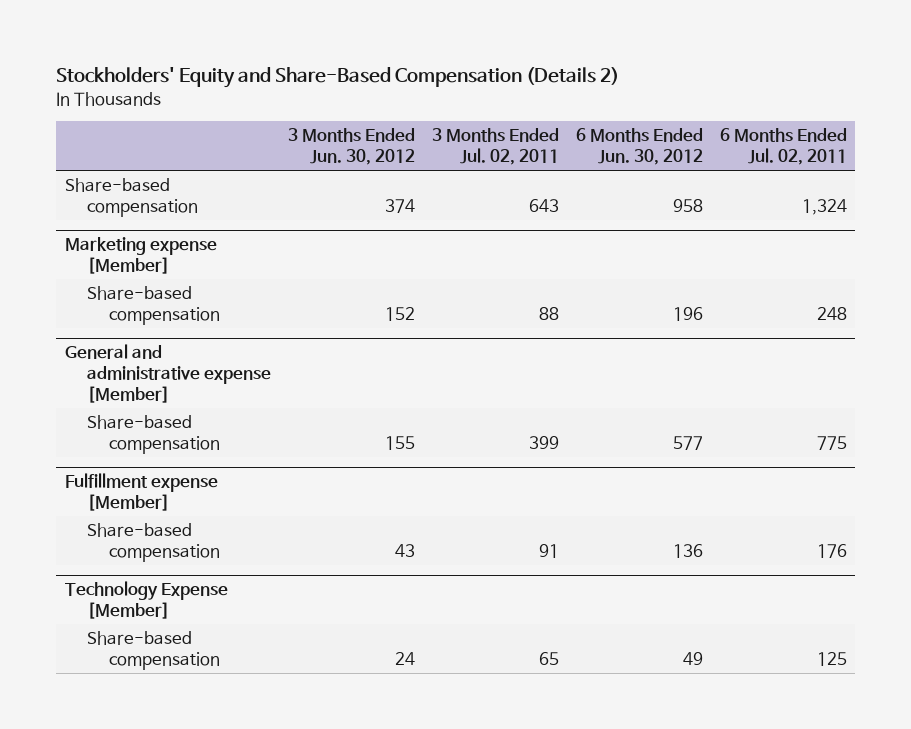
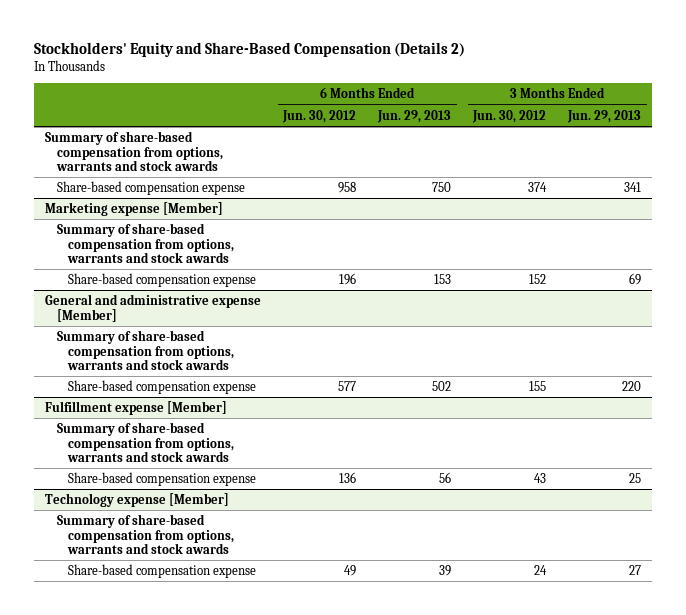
[431,128,559,166] 3 Months Ended Jul. 02, 2011 -> none
[719,128,847,166] 6 Months Ended Jul. 02, 2011 -> none
none -> [377,109,452,123] Jun. 29, 2013
none -> [567,109,642,123] Jun. 29, 2013
none -> [45,131,223,171] Summary of share-based compensation from options, warrants and stock awards
[64,177,198,217] Share-based compensation -> [56,181,245,196] Share-based compensation expense
none -> [56,223,234,263] Summary of share-based compensation from options, warrants and stock awards
[86,285,220,325] Share-based compensation -> [67,273,256,288] Share-based compensation expense
none -> [56,330,234,370] Summary of share-based compensation from options, warrants and stock awards
[86,414,220,454] Share-based compensation -> [67,380,256,395] Share-based compensation expense
none -> [56,422,234,462] Summary of share-based compensation from options, warrants and stock awards
[86,522,220,562] Share-based compensation -> [67,472,256,487] Share-based compensation expense
[64,581,228,620] Technology Expense [Member] -> [45,493,230,508] Technology expense [Member]
none -> [56,514,234,554] Summary of share-based compensation from options, warrants and stock awards
[86,630,220,670] Share-based compensation -> [67,564,256,579] Share-based compensation expense

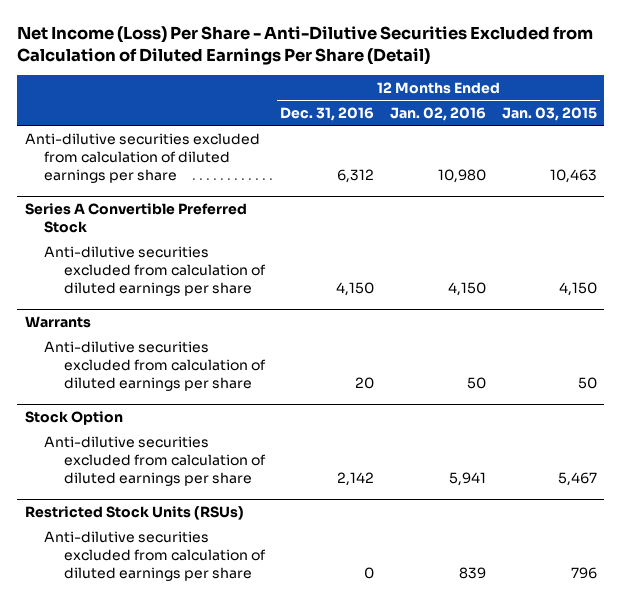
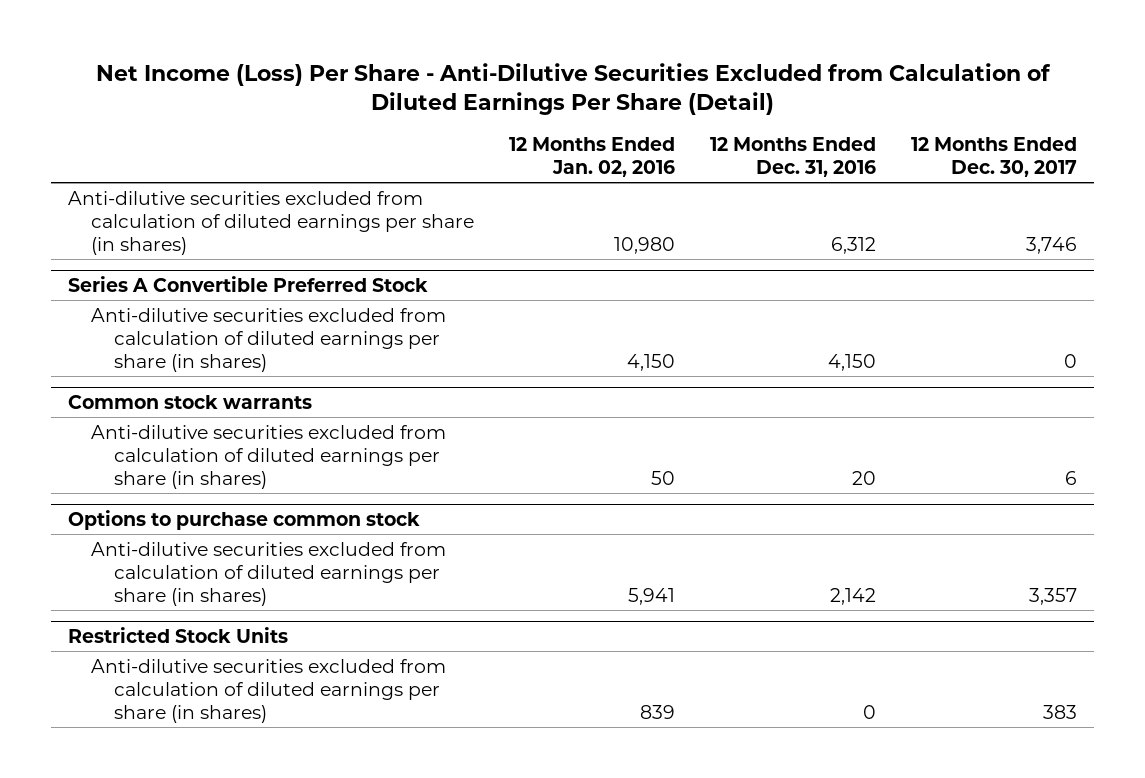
[501,106,597,121] Jan. 03, 2015 -> none
none -> [910,137,1077,178] 12 Months Ended Dec. 30, 2017
[24,132,260,183] Anti-dilutive securities excluded from calculation of diluted earnings per share -> [68,190,475,255] Anti-dilutive securities excluded from calculation of diluted earnings per share (in shares)
[44,245,266,296] Anti-dilutive securities excluded from calculation of diluted earnings per share -> [91,307,447,372] Anti-dilutive securities excluded from calculation of diluted earnings per share (in shares)
[24,315,91,328] Warrants -> [68,395,313,410] Common stock warrants
[44,340,266,391] Anti-dilutive securities excluded from calculation of diluted earnings per share -> [91,424,447,489] Anti-dilutive securities excluded from calculation of diluted earnings per share (in shares)
[24,410,123,425] Stock Option -> [68,510,421,531] Options to purchase common stock
[44,435,266,486] Anti-dilutive securities excluded from calculation of diluted earnings per share -> [91,541,447,606] Anti-dilutive securities excluded from calculation of diluted earnings per share (in shares)
[24,505,244,520] Restricted Stock Units (RSUs) -> [68,627,289,644] Restricted Stock Units
[44,530,266,581] Anti-dilutive securities excluded from calculation of diluted earnings per share -> [91,658,447,723] Anti-dilutive securities excluded from calculation of diluted earnings per share (in shares)

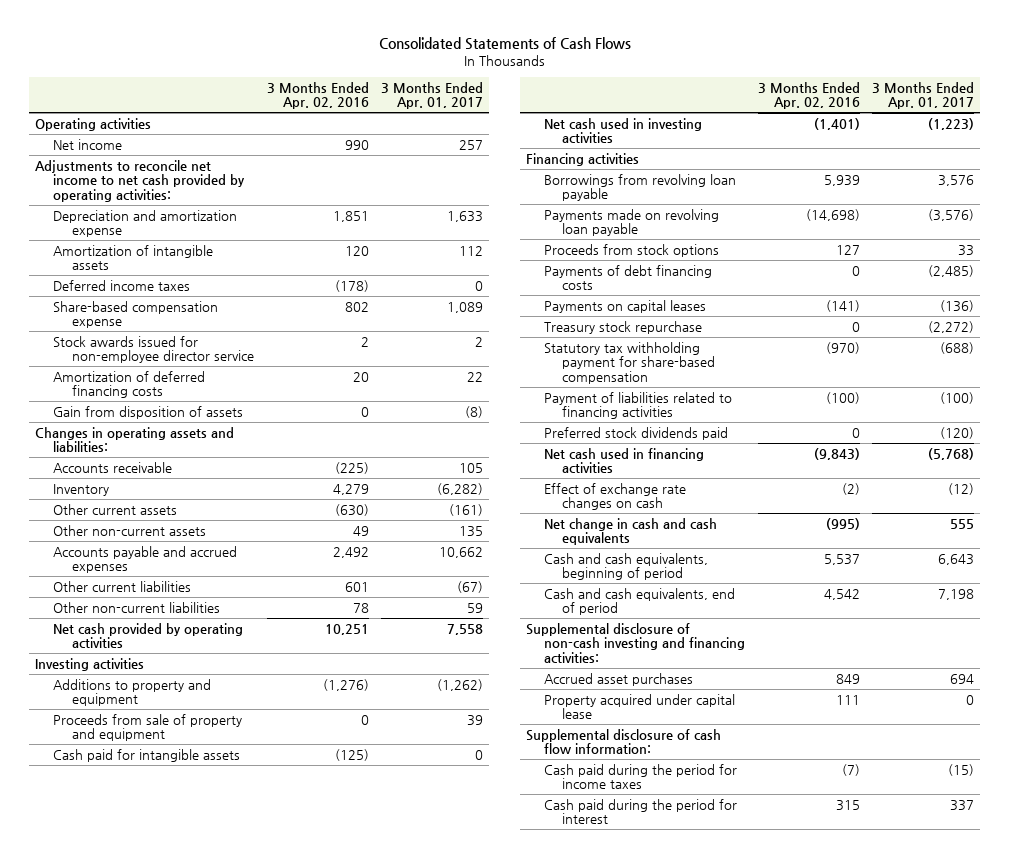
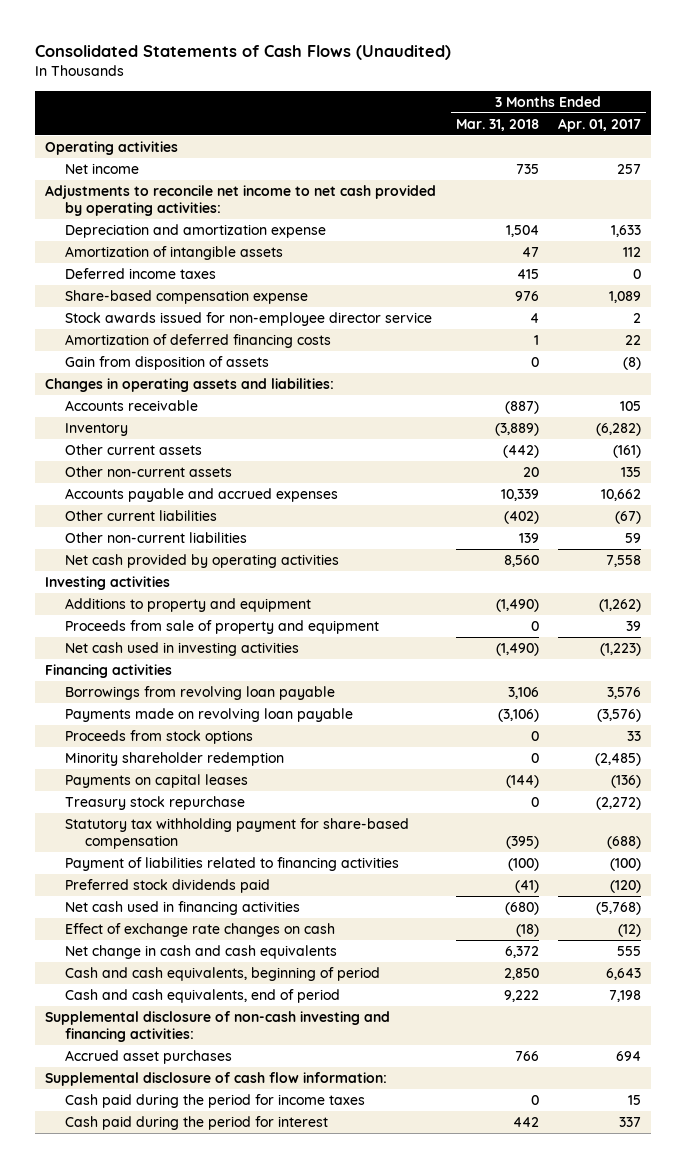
[378,37,631,51] Consolidated Statements of Cash Flows -> [35,45,452,61] Consolidated Statements of Cash Flows (Unaudited)
[266,81,369,110] 3 Months Ended Apr. 02, 2016 -> none
none -> [455,118,539,131] Mar. 31, 2018
[53,748,241,762] Cash paid for intangible assets -> none
[544,264,713,291] Payments of debt financing costs -> [64,752,284,767] Minority shareholder redemption
[544,693,736,720] Property acquired under capital lease -> none
[947,763,974,776] (15) -> [628,1095,642,1106] 15

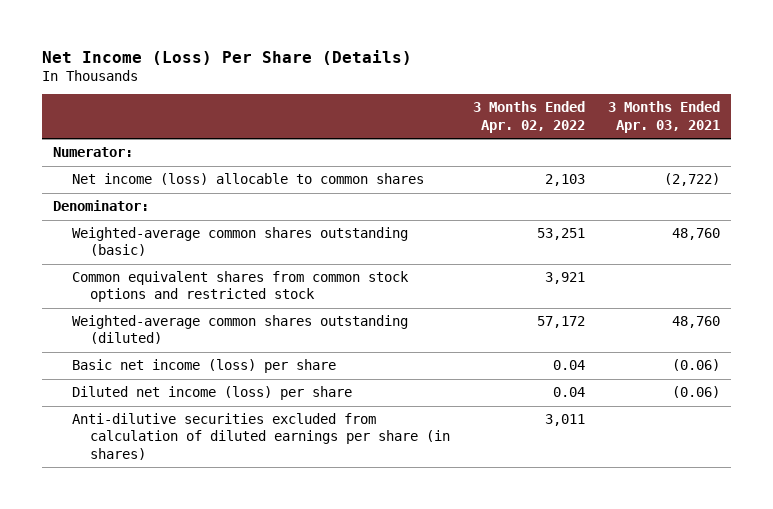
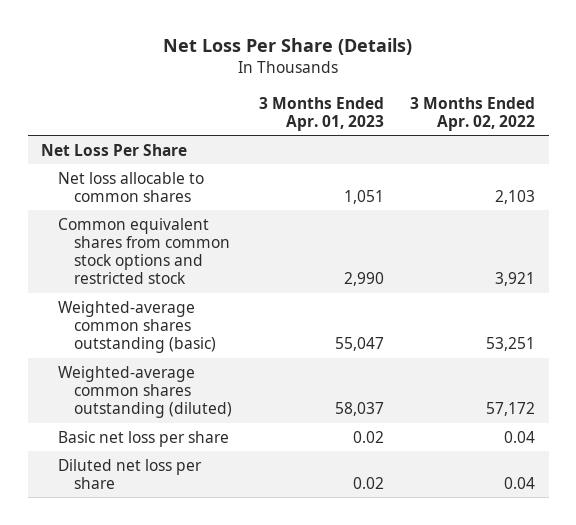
[41,49,412,65] Net Income (Loss) Per Share (Details) -> [163,38,413,56] Net Loss Per Share (Details)
[608,101,721,133] 3 Months Ended Apr. 03, 2021 -> none
none -> [258,96,384,131] 3 Months Ended Apr. 01, 2023
[53,147,134,158] Numerator: -> none
[53,200,150,212] Denominator: -> none
none -> [41,143,188,156] Net Loss Per Share
[71,173,424,186] Net income (loss) allocable to common shares -> [57,171,204,202] Net loss allocable to common shares
[71,227,408,257] Weighted-average common shares outstanding (basic) -> [57,300,217,354] Weighted-average common shares outstanding (basic)
[71,413,451,460] Anti-dilutive securities excluded from calculation of diluted earnings per share (in shares) -> none
[71,359,336,374] Basic net income (loss) per share -> [57,430,229,447] Basic net loss per share
[71,386,352,401] Diluted net income (loss) per share -> [57,458,202,489] Diluted net loss per share

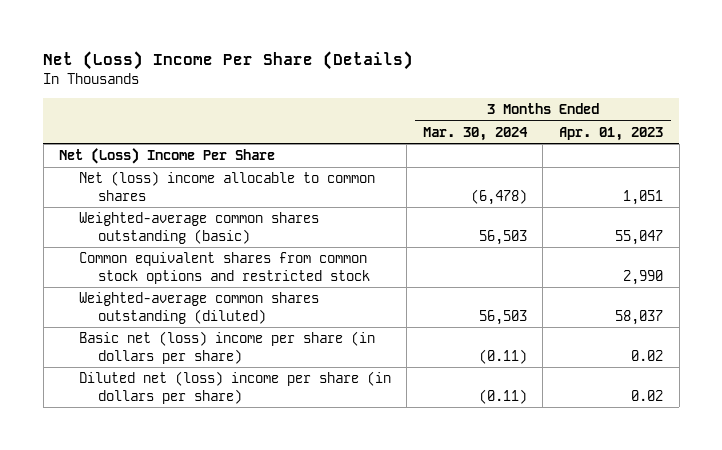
[163,38,413,56] Net Loss Per Share (Details) -> [43,51,414,71] Net (Loss) Income Per Share (Details)
[410,96,536,131] 3 Months Ended Apr. 02, 2022 -> none
none -> [422,127,528,142] Mar. 30, 2024
[41,143,188,156] Net Loss Per Share -> [59,148,276,165] Net (Loss) Income Per Share
[57,171,204,202] Net loss allocable to common shares -> [78,171,375,201] Net (loss) income allocable to common shares
[57,217,231,285] Common equivalent shares from common stock options and restricted stock -> [78,252,370,284] Common equivalent shares from common stock options and restricted stock
[57,430,229,447] Basic net loss per share -> [78,331,375,364] Basic net (loss) income per share (in dollars per share)
[57,458,202,489] Diluted net loss per share -> [78,371,391,404] Diluted net (loss) income per share (in dollars per share)

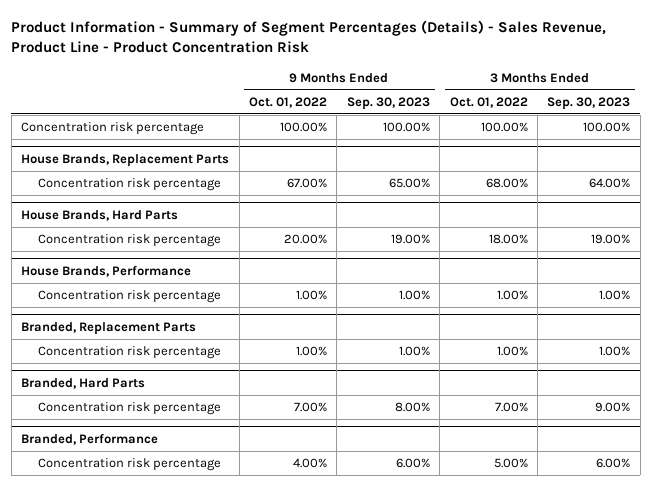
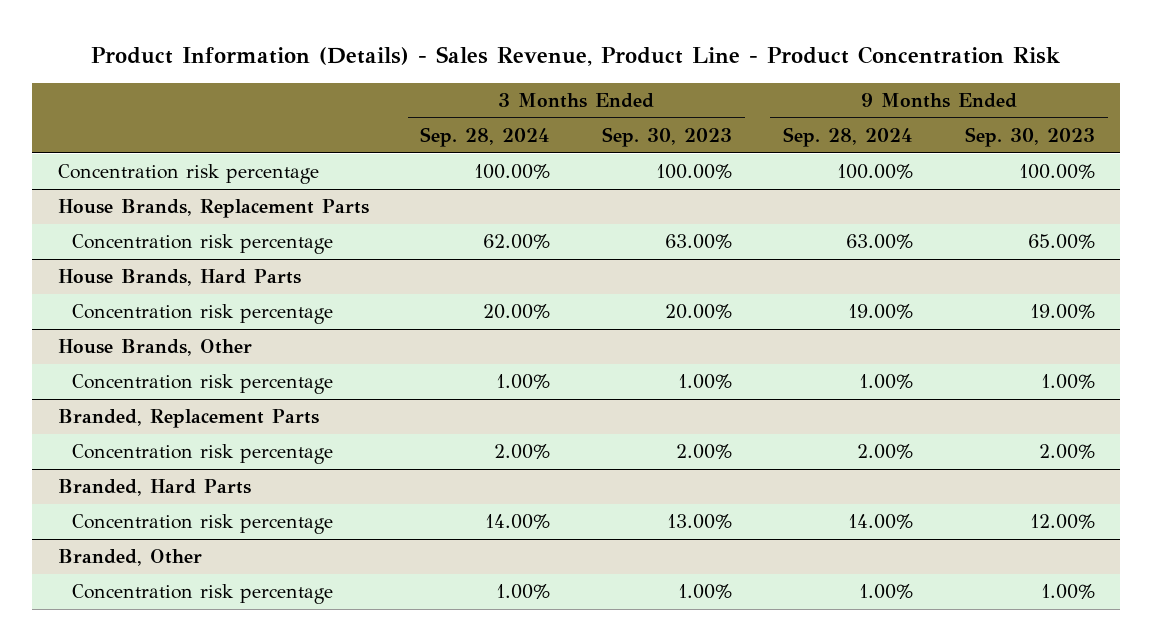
[11,19,607,54] Product Information - Summary of Segment Percentages (Details) - Sales Revenue, Product Line - Product Concentration Risk -> [91,45,1061,66] Product Information (Details) - Sales Revenue, Product Line - Product Concentration Risk
[249,96,328,108] Oct. 01, 2022 -> none
[449,96,528,108] Oct. 01, 2022 -> none
none -> [420,127,551,148] Sep. 28, 2024
none -> [783,127,914,148] Sep. 28, 2024
[589,178,631,189] 64.00% -> [664,234,732,250] 63.00%
[591,234,631,245] 19.00% -> [664,304,732,320] 20.00%
[21,264,192,277] House Brands, Performance -> [58,339,253,357] House Brands, Other
[398,346,430,357] 1.00% -> [1038,444,1095,460] 2.00%
[599,346,631,357] 1.00% -> [675,444,732,460] 2.00%
[394,402,430,413] 8.00% -> [1029,514,1095,530] 12.00%
[595,402,631,413] 9.00% -> [666,514,732,530] 13.00%
[21,432,159,445] Branded, Performance -> [58,549,203,567] Branded, Other
[395,458,430,469] 6.00% -> [1040,584,1095,600] 1.00%
[596,458,631,469] 6.00% -> [677,584,732,600] 1.00%

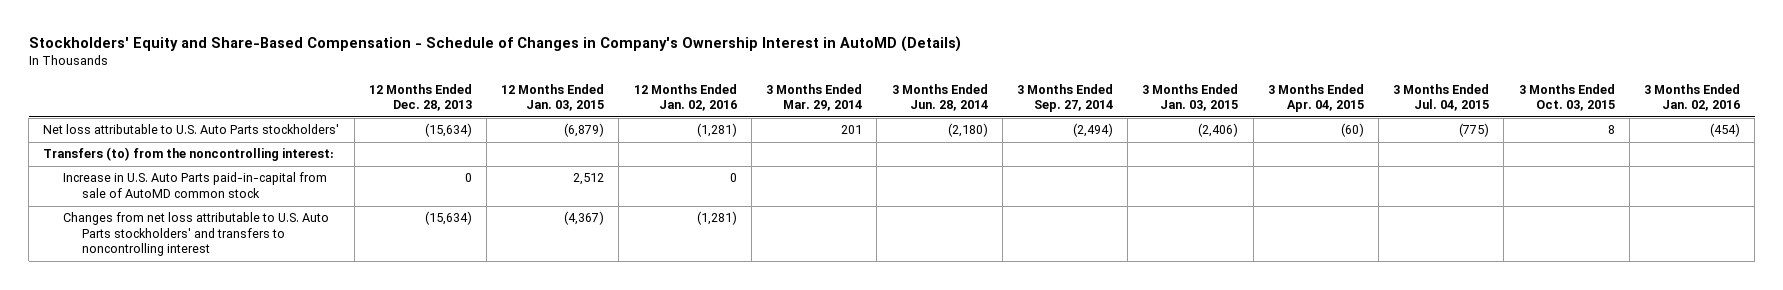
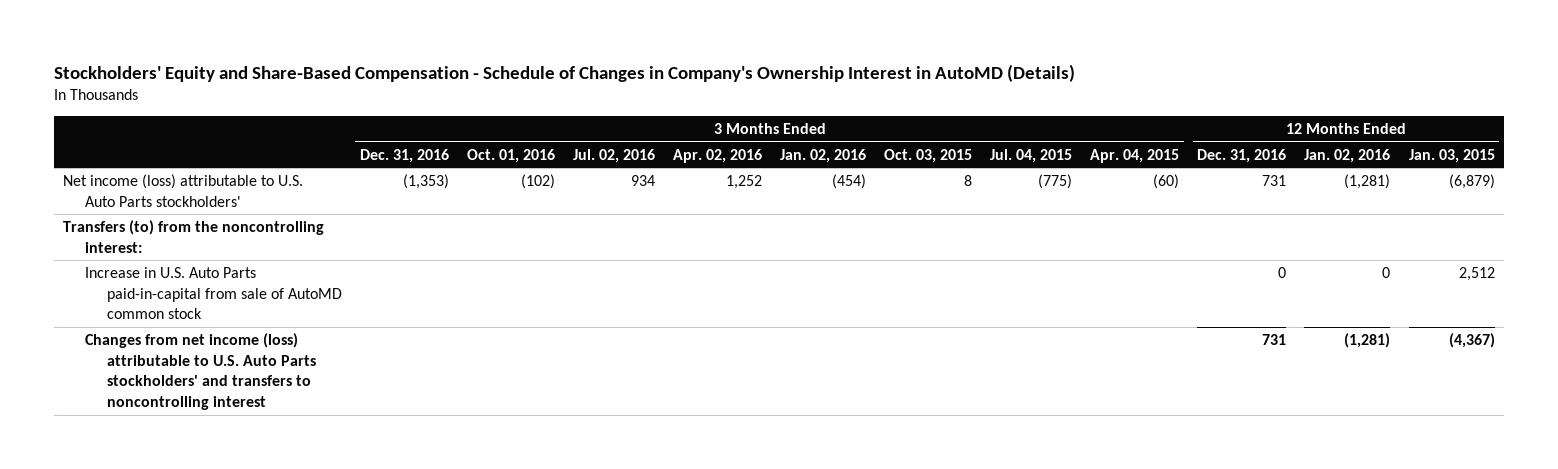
[368,83,472,112] 12 Months Ended Dec. 28, 2013 -> none
[766,83,863,112] 3 Months Ended Mar. 29, 2014 -> none
[891,83,988,112] 3 Months Ended Jun. 28, 2014 -> none
[1016,83,1113,113] 3 Months Ended Sep. 27, 2014 -> none
[1142,83,1239,112] 3 Months Ended Jan. 03, 2015 -> none
none -> [359,148,449,163] Dec. 31, 2016
none -> [466,148,555,163] Oct. 01, 2016
none -> [573,148,656,163] Jul. 02, 2016
none -> [673,148,763,163] Apr. 02, 2016
none -> [1197,148,1287,163] Dec. 31, 2016
[43,124,340,135] Net loss attributable to U.S. Auto Parts stockholders' -> [62,173,303,207] Net income (loss) attributable to U.S. Auto Parts stockholders'
[62,212,329,257] Changes from net loss attributable to U.S. Auto Parts stockholders' and transfers to noncontrolling interest -> [84,332,316,411] Changes from net income (loss) attributable to U.S. Auto Parts stockholders' and transfers to noncontrolling interest

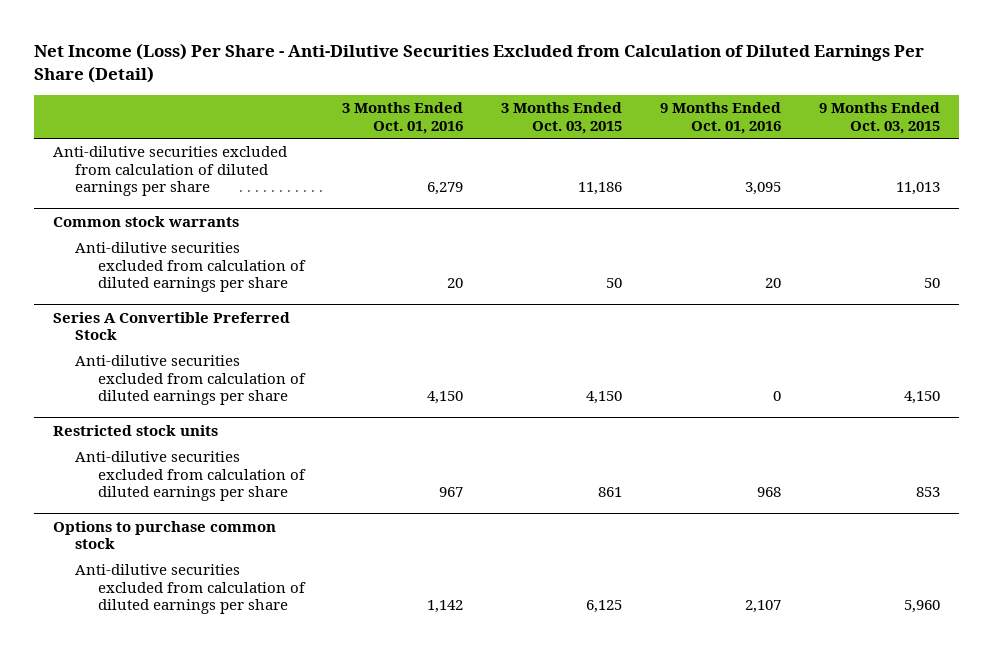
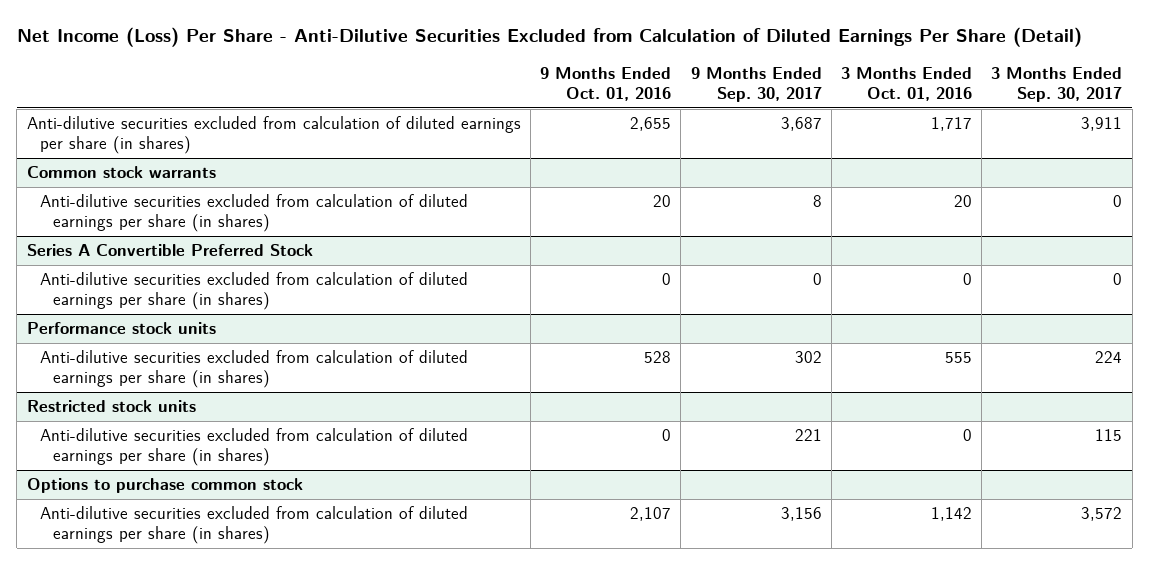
[501,102,623,134] 3 Months Ended Oct. 03, 2015 -> none
[818,102,940,134] 9 Months Ended Oct. 03, 2015 -> none
none -> [690,66,822,102] 9 Months Ended Sep. 30, 2017
none -> [991,66,1123,102] 3 Months Ended Sep. 30, 2017
[52,146,287,197] Anti-dilutive securities excluded from calculation of diluted earnings per share -> [26,116,521,155] Anti-dilutive securities excluded from calculation of diluted earnings per share (in shares)
[427,182,464,196] 6,279 -> [930,117,972,132] 1,717
[744,182,781,196] 3,095 -> [630,117,672,132] 2,655
[75,242,306,293] Anti-dilutive securities excluded from calculation of diluted earnings per share -> [40,194,469,233] Anti-dilutive securities excluded from calculation of diluted earnings per share (in shares)
[75,355,306,406] Anti-dilutive securities excluded from calculation of diluted earnings per share -> [40,272,469,311] Anti-dilutive securities excluded from calculation of diluted earnings per share (in shares)
[427,391,464,405] 4,150 -> [962,273,972,286] 0
none -> [26,322,216,335] Performance stock units
none -> [40,350,469,389] Anti-dilutive securities excluded from calculation of diluted earnings per share (in shares)
[75,451,306,502] Anti-dilutive securities excluded from calculation of diluted earnings per share -> [40,428,469,467] Anti-dilutive securities excluded from calculation of diluted earnings per share (in shares)
[439,487,464,498] 967 -> [962,429,972,442] 0
[756,487,781,498] 968 -> [662,429,672,442] 0
[75,564,306,615] Anti-dilutive securities excluded from calculation of diluted earnings per share -> [40,506,469,545] Anti-dilutive securities excluded from calculation of diluted earnings per share (in shares)

